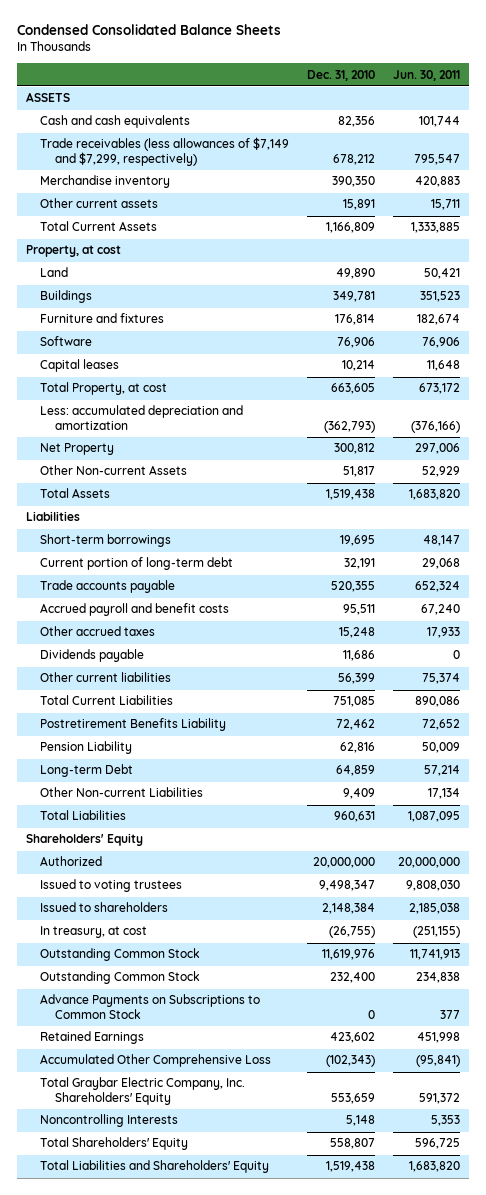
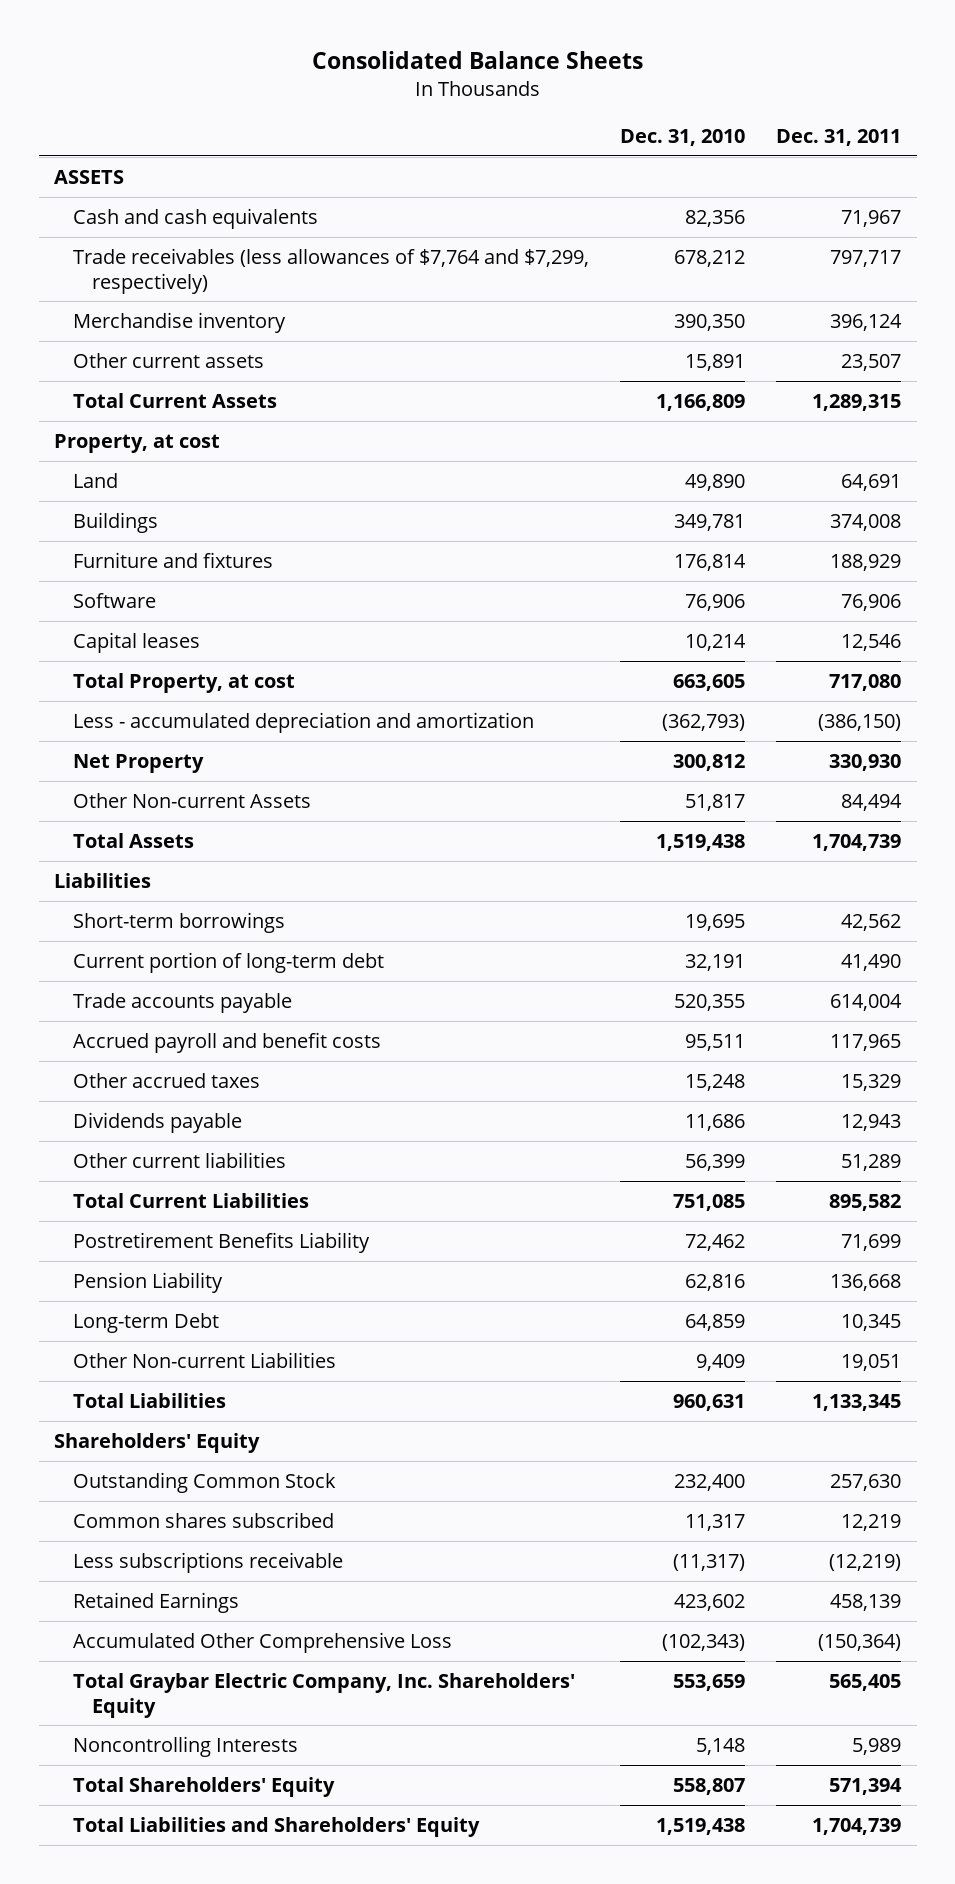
[17,24,282,36] Condensed Consolidated Balance Sheets -> [311,51,643,70] Consolidated Balance Sheets
[392,69,460,81] Jun. 30, 2011 -> none
none -> [776,128,902,146] Dec. 31, 2011
[40,137,290,166] Trade receivables (less allowances of $7,149 and $7,299, respectively) -> [72,247,589,294] Trade receivables (less allowances of $7,764 and $7,299, respectively)
[40,405,244,430] Less: accumulated depreciation and amortization -> [72,711,534,733] Less - accumulated depreciation and amortization
[40,856,103,867] Authorized -> none
[40,879,183,893] Issued to voting trustees -> none
[40,902,169,913] Issued to shareholders -> none
[40,926,148,939] In treasury, at cost -> none
[40,948,201,962] Outstanding Common Stock -> none
[40,994,261,1019] Advance Payments on Subscriptions to Common Stock -> none
none -> [72,1511,334,1528] Common shares subscribed
none -> [72,1551,343,1573] Less subscriptions receivable

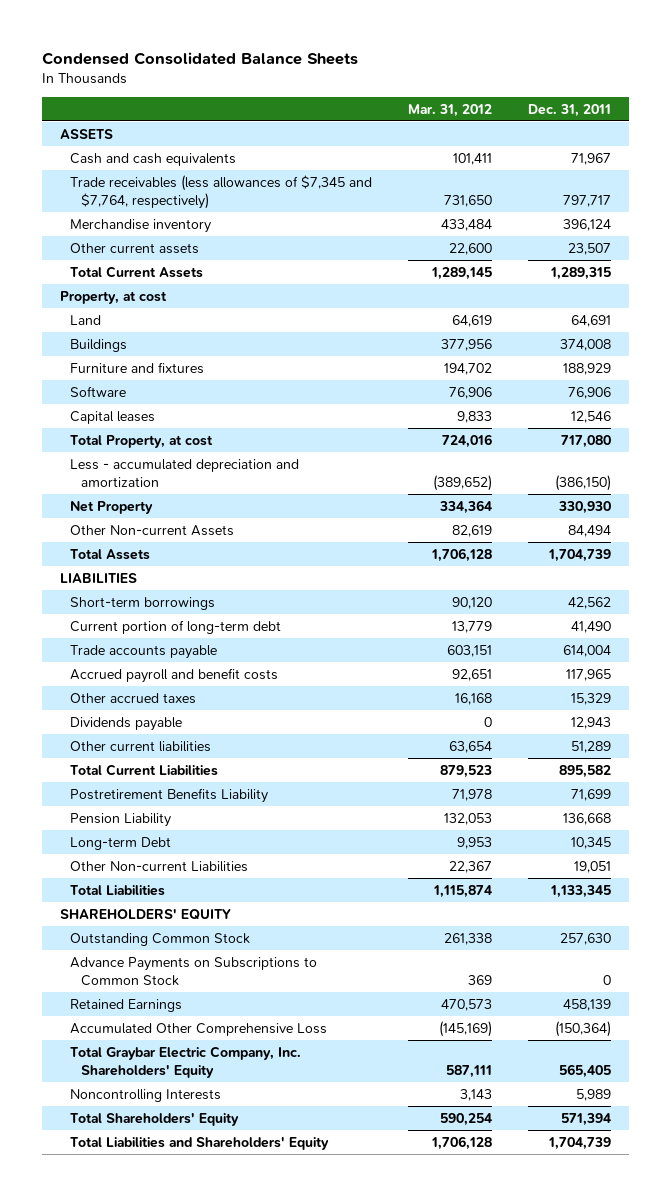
[311,51,643,70] Consolidated Balance Sheets -> [41,51,358,65] Condensed Consolidated Balance Sheets
[620,128,746,146] Dec. 31, 2010 -> none
none -> [408,103,493,117] Mar. 31, 2012
[72,247,589,294] Trade receivables (less allowances of $7,764 and $7,299, respectively) -> [70,174,373,209] Trade receivables (less allowances of $7,345 and $7,764, respectively)
[54,872,152,888] Liabilities -> [59,572,137,583] LIABILITIES
[54,1432,261,1453] Shareholders' Equity -> [59,908,231,920] SHAREHOLDERS' EQUITY
[72,1511,334,1528] Common shares subscribed -> none
[72,1551,343,1573] Less subscriptions receivable -> none
none -> [70,956,318,986] Advance Payments on Subscriptions to Common Stock

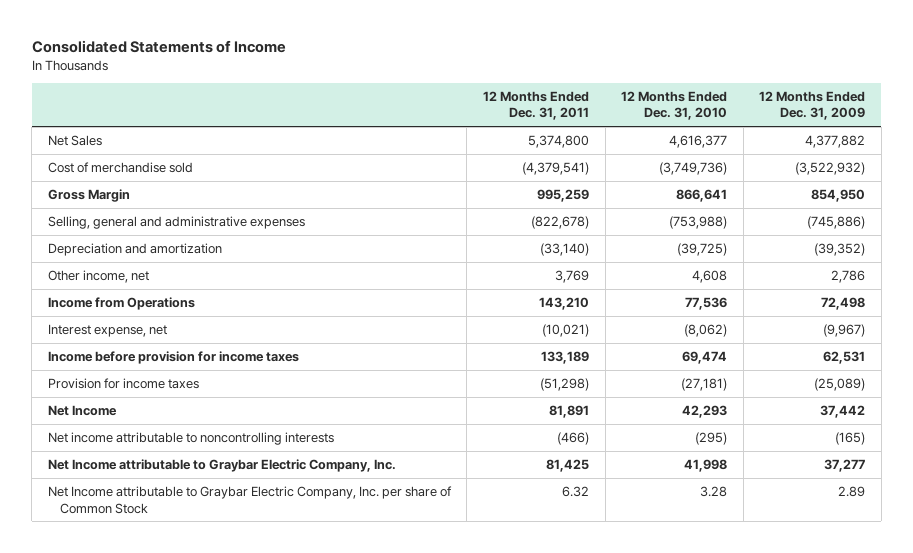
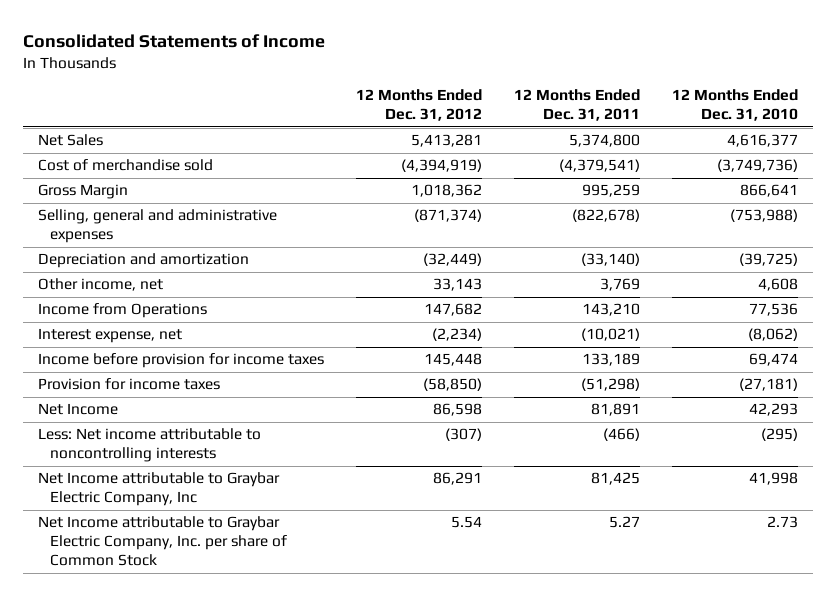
[759,90,866,121] 12 Months Ended Dec. 31, 2009 -> none
none -> [356,89,483,122] 12 Months Ended Dec. 31, 2012
[47,432,334,446] Net income attributable to noncontrolling interests -> [38,428,262,463] Less: Net income attributable to noncontrolling interests
[47,459,396,473] Net Income attributable to Graybar Electric Company, Inc. -> [38,472,281,507] Net Income attributable to Graybar Electric Company, Inc
[561,486,589,498] 6.32 -> [608,516,640,529] 5.27
[700,486,728,498] 3.28 -> [766,516,798,529] 2.73

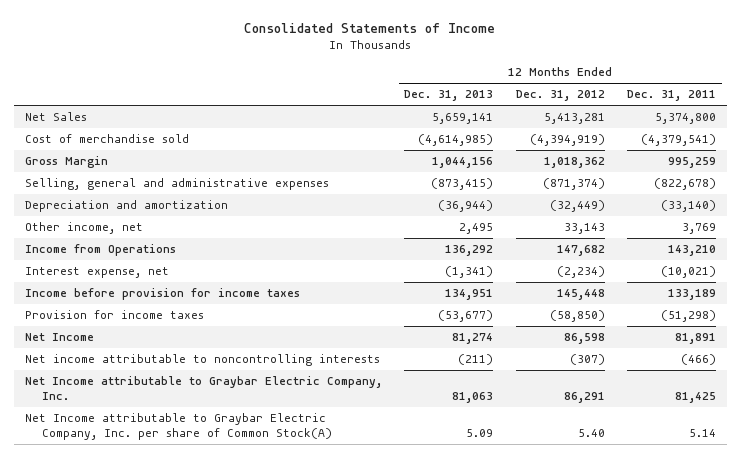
[671,89,798,122] 12 Months Ended Dec. 31, 2010 -> none
none -> [404,90,494,102] Dec. 31, 2013
[38,428,262,463] Less: Net income attributable to noncontrolling interests -> [24,354,380,367] Net income attributable to noncontrolling interests
[38,472,281,507] Net Income attributable to Graybar Electric Company, Inc -> [24,376,382,400] Net Income attributable to Graybar Electric Company, Inc.
[38,516,287,567] Net Income attributable to Graybar Electric Company, Inc. per share of Common Stock -> [24,413,333,440] Net Income attributable to Graybar Electric Company, Inc. per share of Common Stock(A)
[451,516,483,529] 5.54 -> [577,428,605,437] 5.40
[608,516,640,529] 5.27 -> [688,428,716,437] 5.14

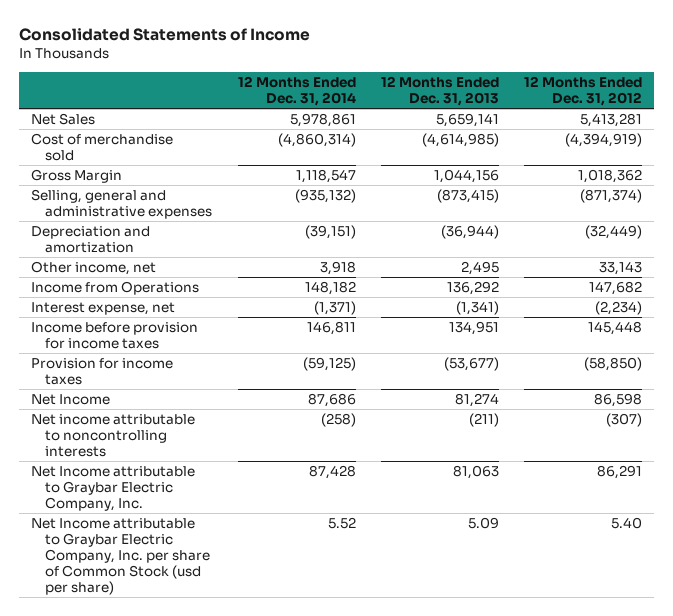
[626,90,716,102] Dec. 31, 2011 -> none
none -> [237,75,356,106] 12 Months Ended Dec. 31, 2014
[24,413,333,440] Net Income attributable to Graybar Electric Company, Inc. per share of Common Stock(A) -> [31,518,211,595] Net Income attributable to Graybar Electric Company, Inc. per share of Common Stock (usd per share)

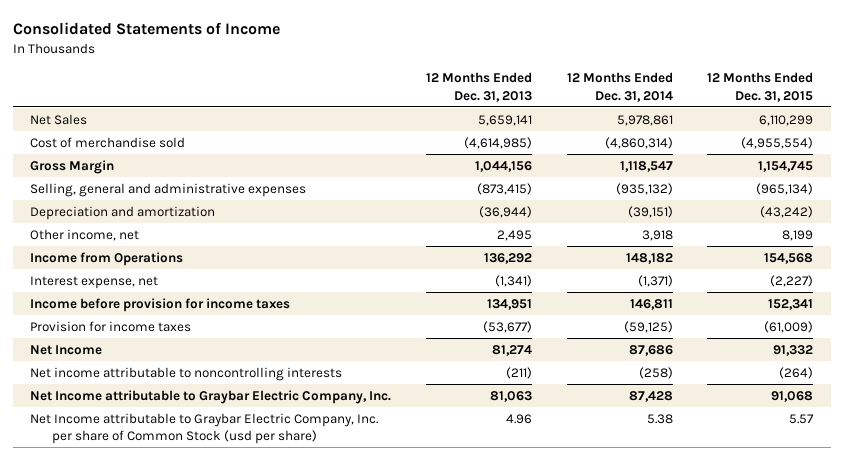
[523,75,642,106] 12 Months Ended Dec. 31, 2012 -> none
none -> [707,72,814,102] 12 Months Ended Dec. 31, 2015
[327,517,356,530] 5.52 -> [646,413,673,424] 5.38
[467,517,499,530] 5.09 -> [506,413,533,424] 4.96

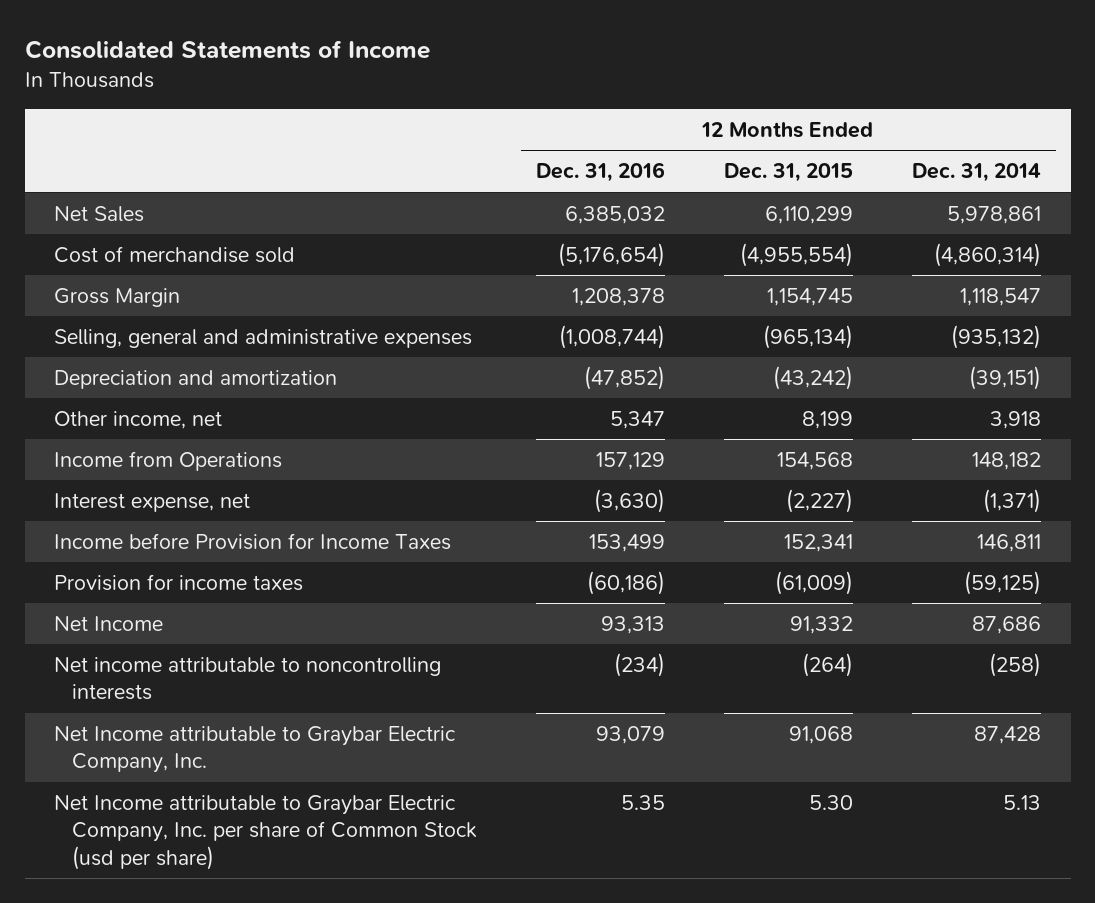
[426,72,533,102] 12 Months Ended Dec. 31, 2013 -> none
none -> [535,162,665,183] Dec. 31, 2016
[30,297,291,312] Income before provision for income taxes -> [54,533,452,551] Income before Provision for Income Taxes
[646,413,673,424] 5.38 -> [1003,795,1042,811] 5.13
[789,413,815,424] 5.57 -> [808,795,853,811] 5.30

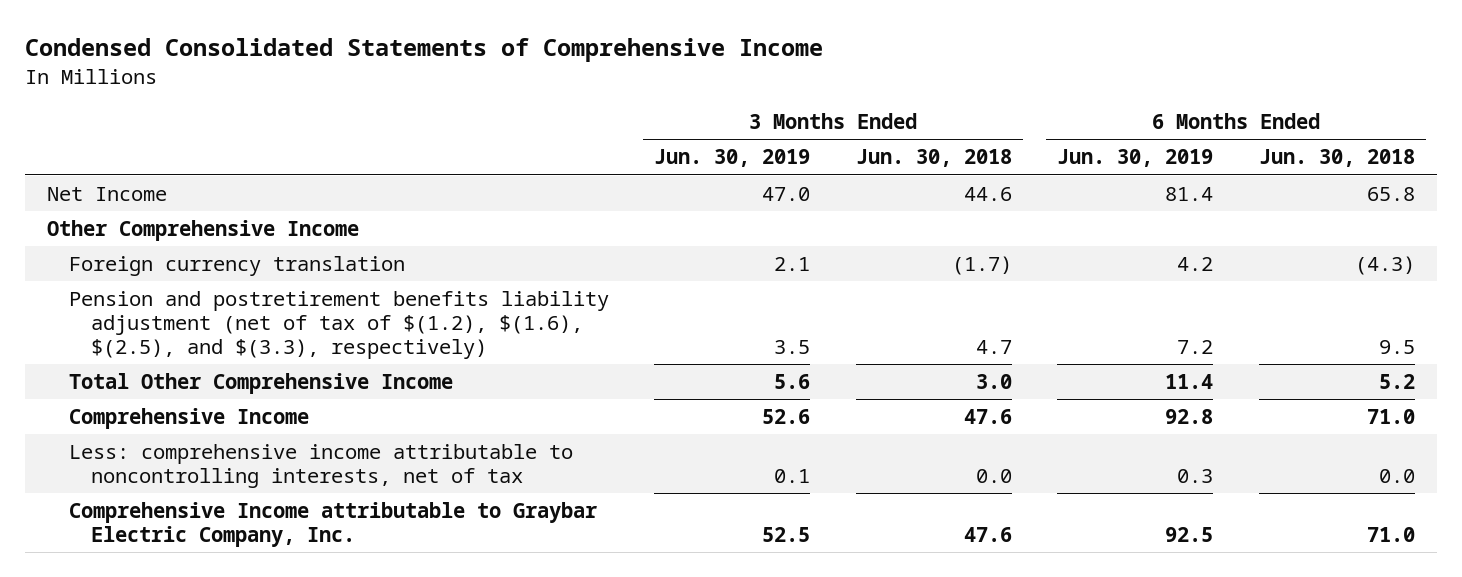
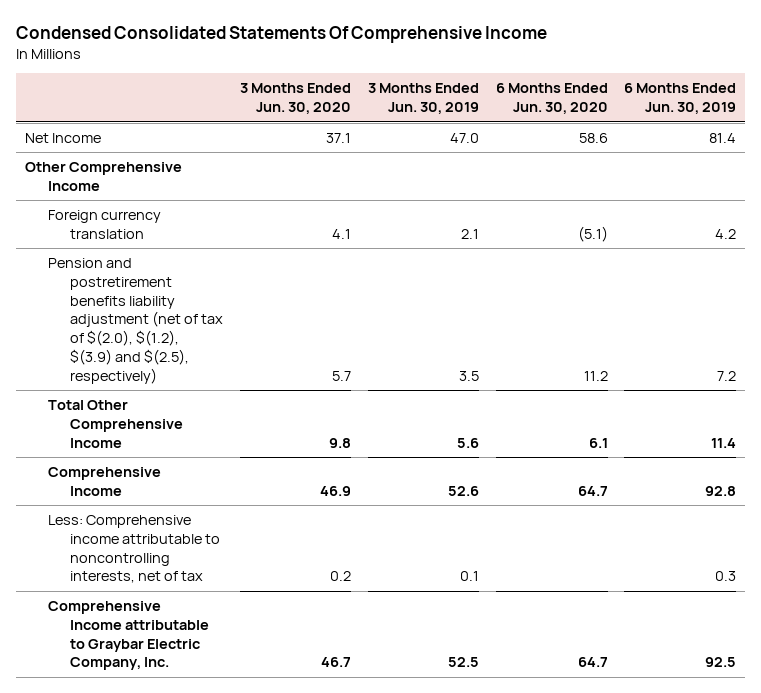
[24,38,823,63] Condensed Consolidated Statements of Comprehensive Income -> [16,25,548,43] Condensed Consolidated Statements Of Comprehensive Income
[855,149,1012,168] Jun. 30, 2018 -> none
[1258,149,1415,168] Jun. 30, 2018 -> none
none -> [240,83,352,115] 3 Months Ended Jun. 30, 2020
none -> [495,83,608,115] 6 Months Ended Jun. 30, 2020
[68,290,609,359] Pension and postretirement benefits liability adjustment (net of tax of $(1.2), $(1.6), $(2.5), and $(3.3), respectively) -> [47,257,224,384] Pension and postretirement benefits liability adjustment (net of tax of $(2.0), $(1.2), $(3.9) and $(2.5), respectively)
[68,443,573,488] Less: comprehensive income attributable to noncontrolling interests, net of tax -> [47,514,221,584] Less: Comprehensive income attributable to noncontrolling interests, net of tax

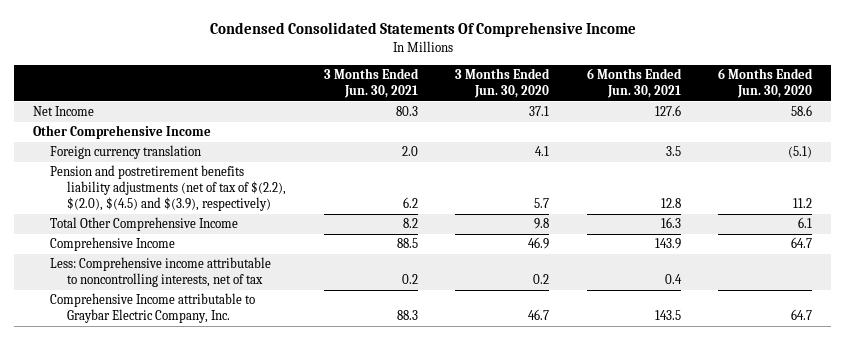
[367,83,479,115] 3 Months Ended Jun. 30, 2019 -> none
[624,83,737,115] 6 Months Ended Jun. 30, 2019 -> none
none -> [323,68,419,99] 3 Months Ended Jun. 30, 2021
none -> [586,68,682,99] 6 Months Ended Jun. 30, 2021
[47,257,224,384] Pension and postretirement benefits liability adjustment (net of tax of $(2.0), $(1.2), $(3.9) and $(2.5), respectively) -> [50,165,287,212] Pension and postretirement benefits liability adjustments (net of tax of $(2.2), $(2.0), $(4.5) and $(3.9), respectively)

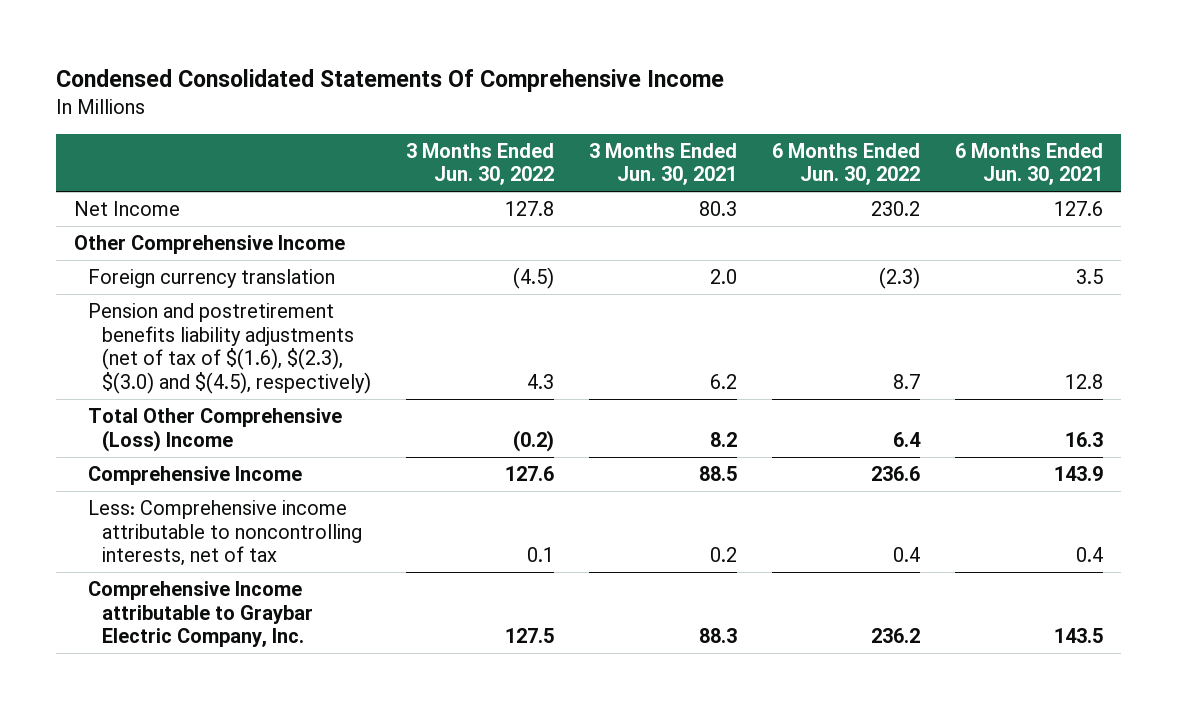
[455,68,551,99] 3 Months Ended Jun. 30, 2020 -> none
[717,68,813,99] 6 Months Ended Jun. 30, 2020 -> none
none -> [406,142,555,186] 3 Months Ended Jun. 30, 2022
none -> [772,142,921,186] 6 Months Ended Jun. 30, 2022
[50,165,287,212] Pension and postretirement benefits liability adjustments (net of tax of $(2.2), $(2.0), $(4.5) and $(3.9), respectively) -> [88,303,372,395] Pension and postretirement benefits liability adjustments (net of tax of $(1.6), $(2.3), $(3.0) and $(4.5), respectively)
[50,217,239,232] Total Other Comprehensive Income -> [88,408,343,452] Total Other Comprehensive (Loss) Income

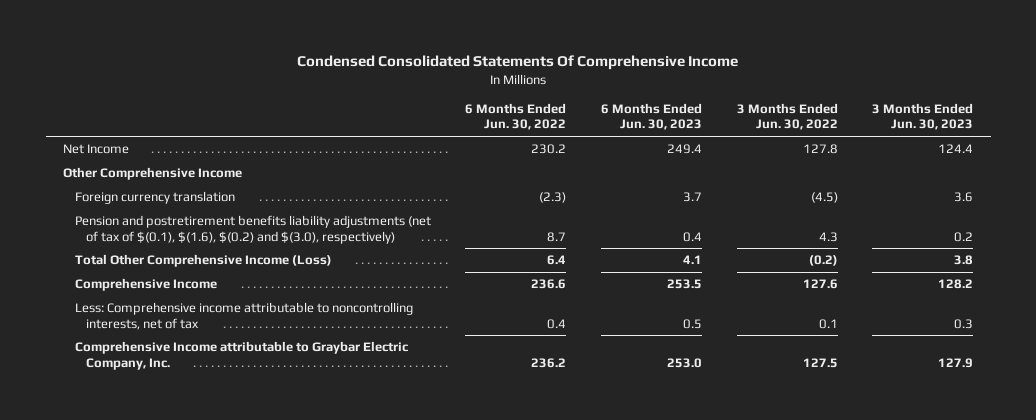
[589,142,738,186] 3 Months Ended Jun. 30, 2021 -> none
[955,142,1104,186] 6 Months Ended Jun. 30, 2021 -> none
none -> [601,103,703,131] 6 Months Ended Jun. 30, 2023
none -> [872,103,974,131] 3 Months Ended Jun. 30, 2023
[88,303,372,395] Pension and postretirement benefits liability adjustments (net of tax of $(1.6), $(2.3), $(3.0) and $(4.5), respectively) -> [74,215,431,244] Pension and postretirement benefits liability adjustments (net of tax of $(0.1), $(1.6), $(0.2) and $(3.0), respectively)
[88,408,343,452] Total Other Comprehensive (Loss) Income -> [74,254,332,268] Total Other Comprehensive Income (Loss)

